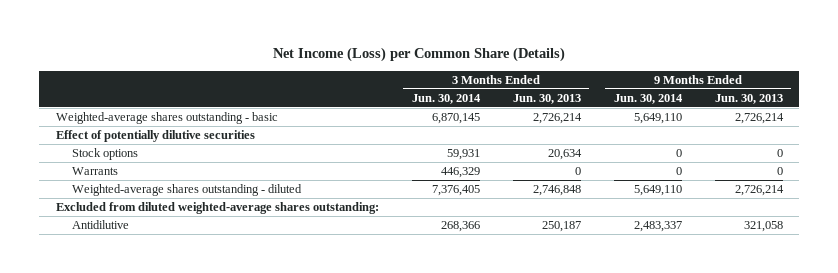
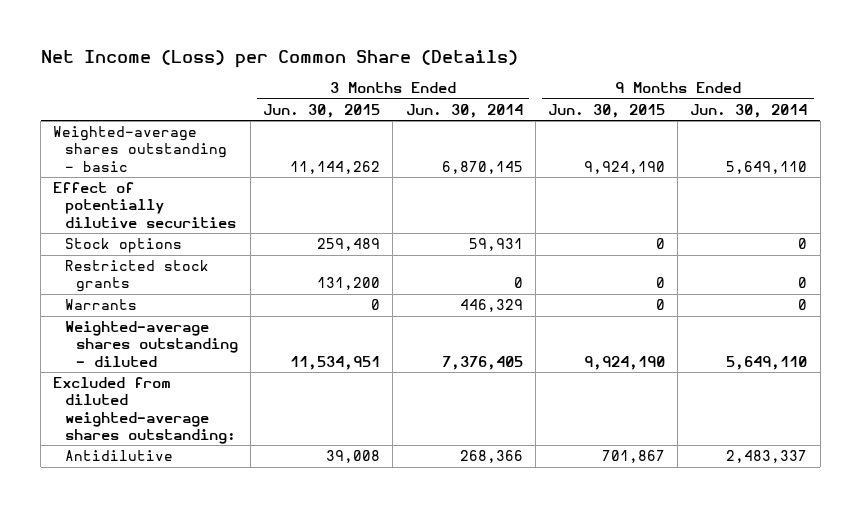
[512,93,581,104] Jun. 30, 2013 -> none
[714,93,783,104] Jun. 30, 2013 -> none
none -> [263,103,381,118] Jun. 30, 2015
none -> [548,103,666,118] Jun. 30, 2015
none -> [64,260,209,293] Restricted stock grants

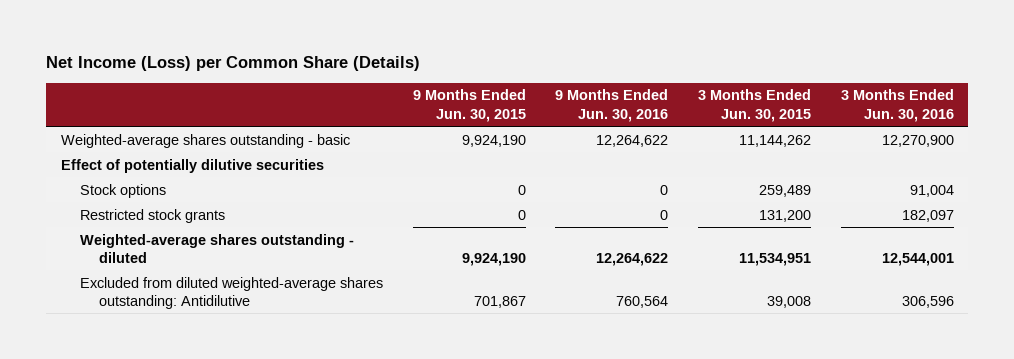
[405,103,523,118] Jun. 30, 2014 -> none
[690,103,808,118] Jun. 30, 2014 -> none
none -> [555,89,669,122] 9 Months Ended Jun. 30, 2016
none -> [840,89,954,122] 3 Months Ended Jun. 30, 2016
[64,299,137,311] Warrants -> none
[53,377,236,444] Excluded from diluted weighted-average shares outstanding: -> none
[64,450,173,462] Antidilutive -> [79,276,383,309] Excluded from diluted weighted-average shares outstanding: Antidilutive

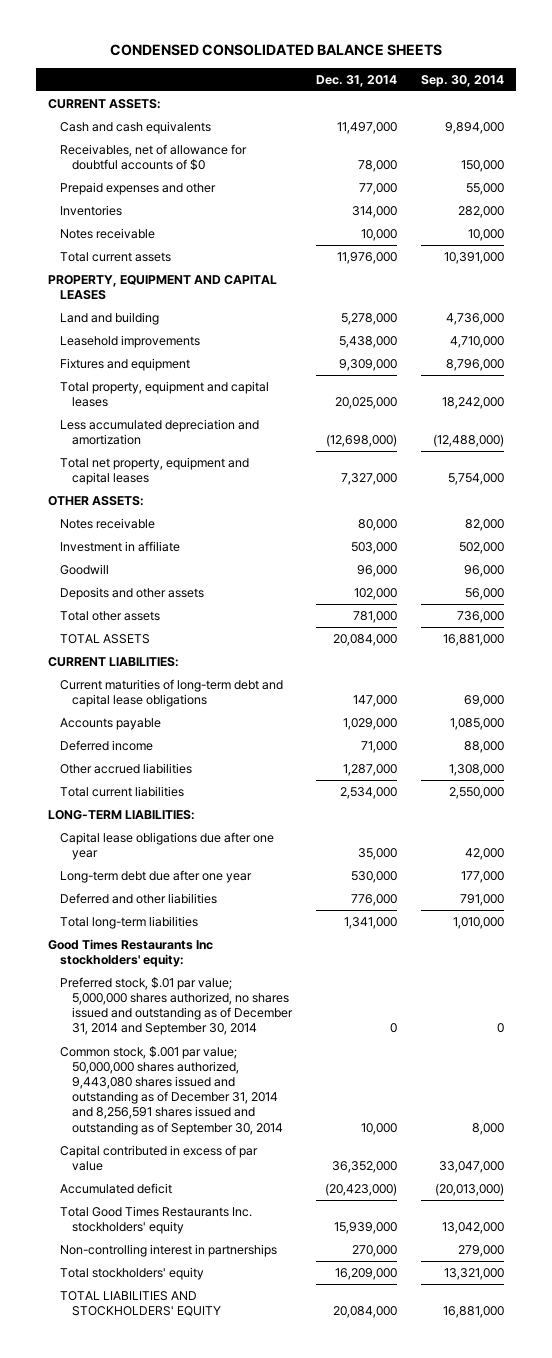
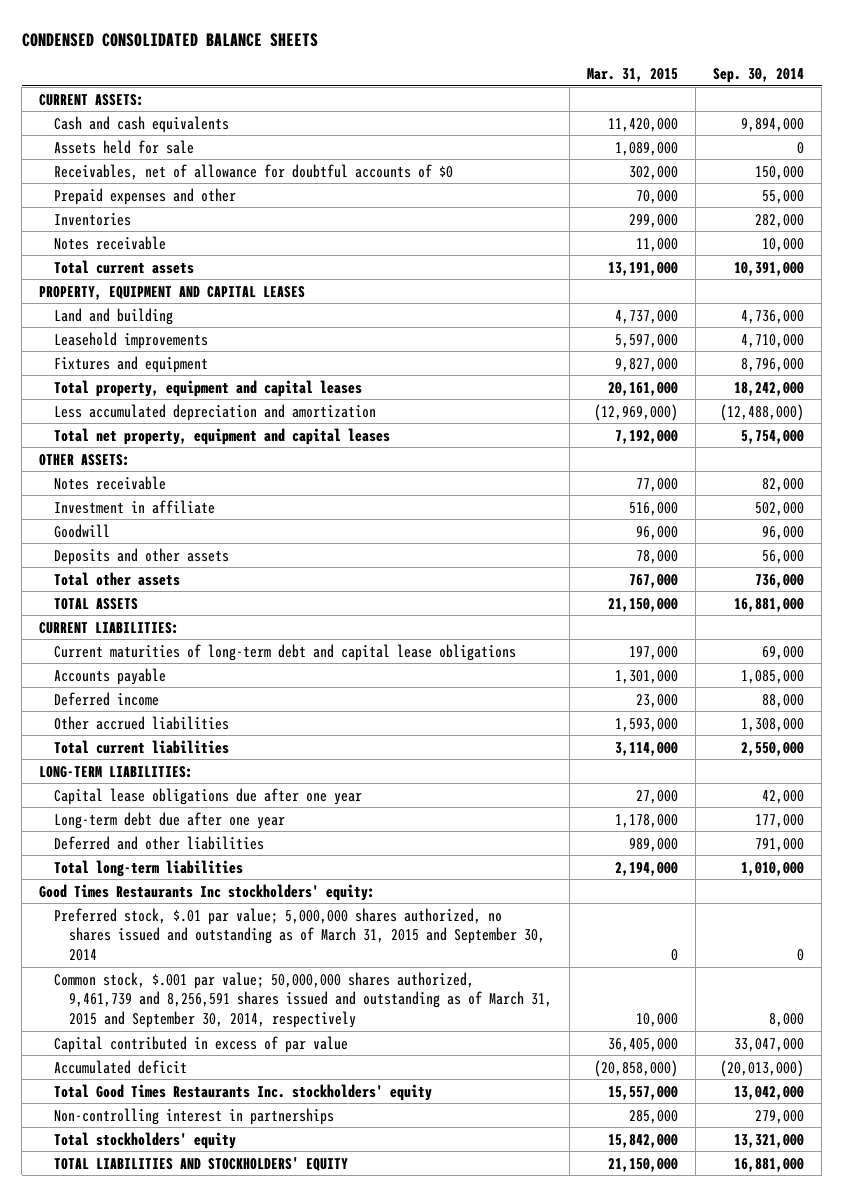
[316,74,398,87] Dec. 31, 2014 -> none
none -> [586,67,678,82] Mar. 31, 2015
none -> [53,139,194,154] Assets held for sale
[59,977,294,1036] Preferred stock, $.01 par value; 5,000,000 shares authorized, no shares issued and outstanding as of December 31, 2014 and September 30, 2014 -> [53,907,545,961] Preferred stock, $.01 par value; 5,000,000 shares authorized, no shares issued and outstanding as of March 31, 2015 and September 30, 2014
[59,1046,284,1135] Common stock, $.001 par value; 50,000,000 shares authorized, 9,443,080 shares issued and outstanding as of December 31, 2014 and 8,256,591 shares issued and outstanding as of September 30, 2014 -> [53,971,552,1028] Common stock, $.001 par value; 50,000,000 shares authorized, 9,461,739 and 8,256,591 shares issued and outstanding as of March 31, 2015 and September 30, 2014, respectively

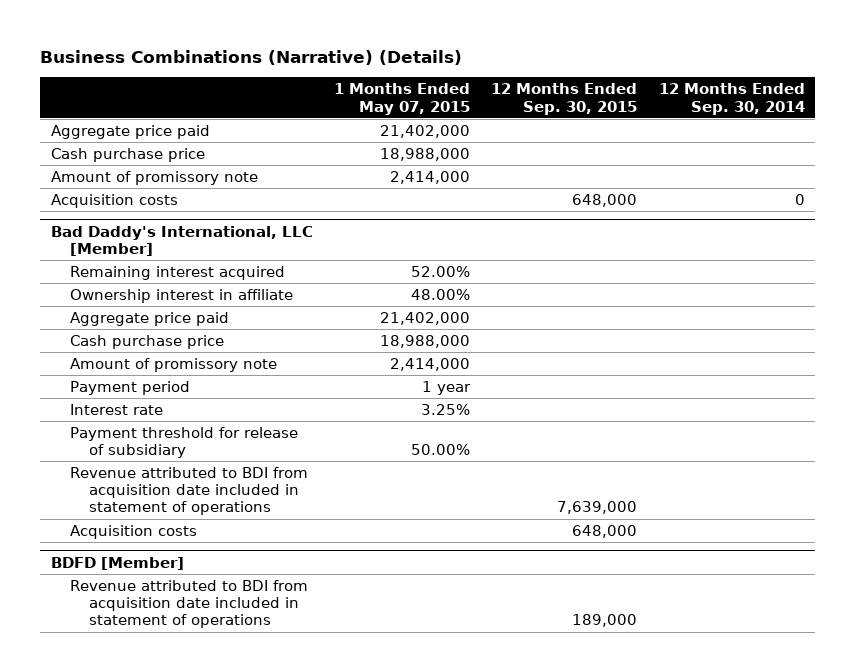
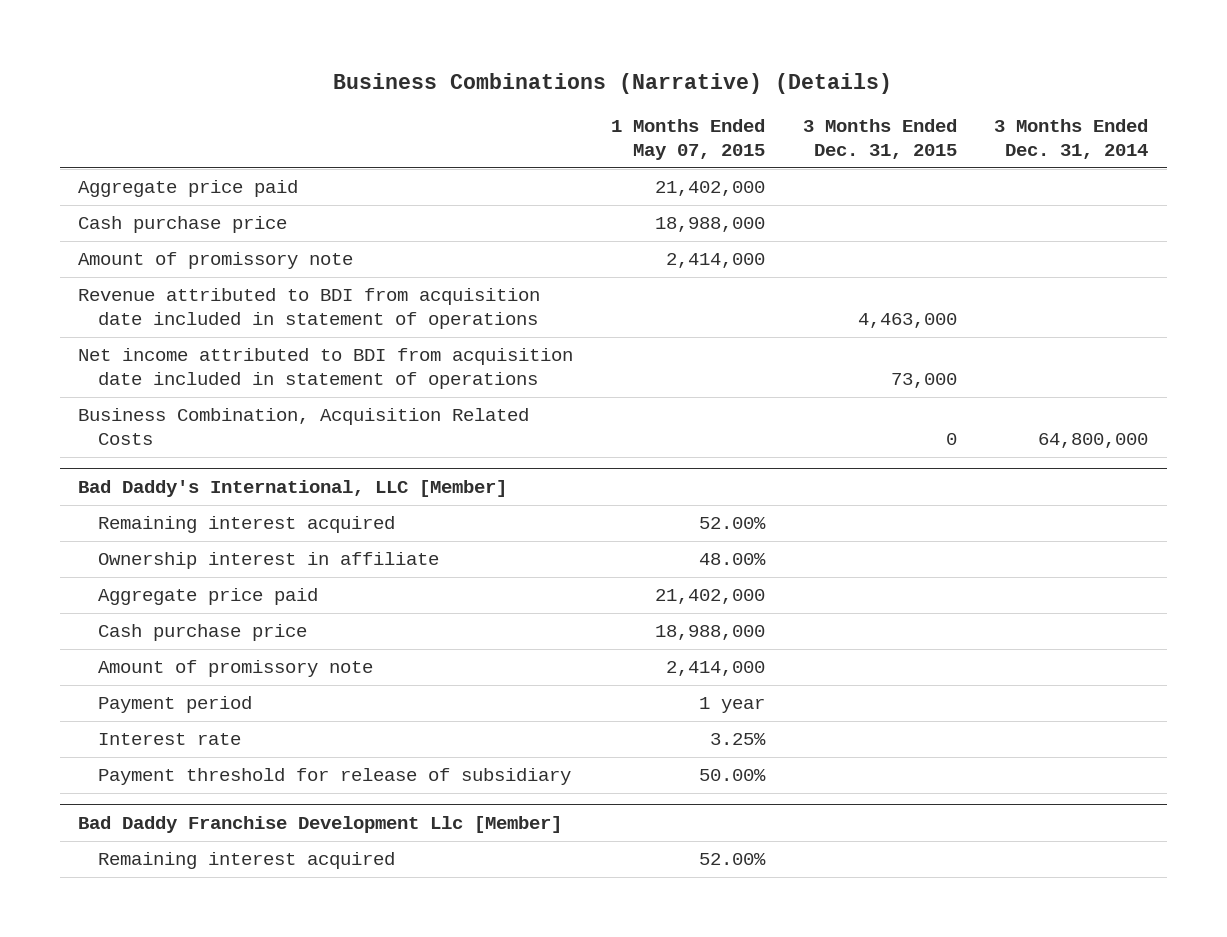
[491,83,638,115] 12 Months Ended Sep. 30, 2015 -> none
[658,83,805,115] 12 Months Ended Sep. 30, 2014 -> none
none -> [802,119,957,160] 3 Months Ended Dec. 31, 2015
none -> [994,119,1149,160] 3 Months Ended Dec. 31, 2014
none -> [78,288,541,330] Revenue attributed to BDI from acquisition date included in statement of operations
none -> [78,348,574,390] Net income attributed to BDI from acquisition date included in statement of operations
[50,193,178,208] Acquisition costs -> [78,408,530,446] Business Combination, Acquisition Related Costs
[69,466,308,516] Revenue attributed to BDI from acquisition date included in statement of operations -> none
[69,524,197,539] Acquisition costs -> none
[69,579,308,629] Revenue attributed to BDI from acquisition date included in statement of operations -> none
[50,556,184,570] BDFD [Member] -> [78,816,563,834] Bad Daddy Franchise Development Llc [Member]
none -> [97,852,395,870] Remaining interest acquired

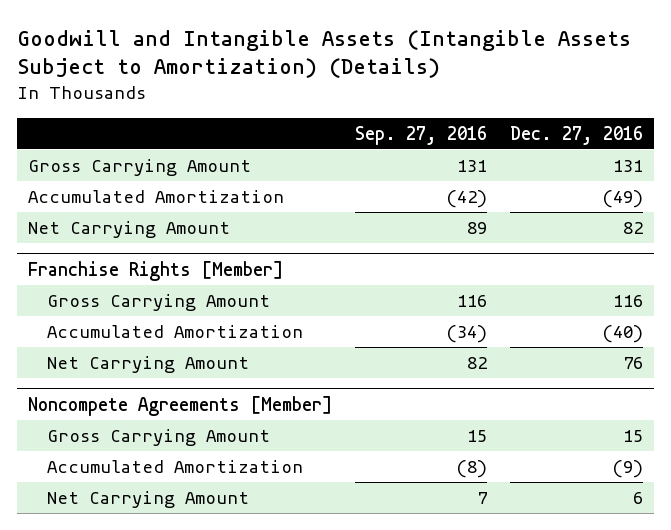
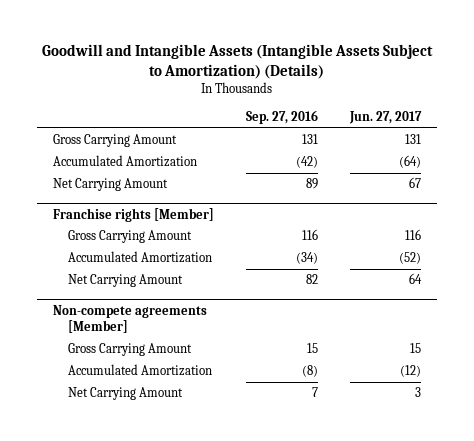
[509,125,643,145] Dec. 27, 2016 -> none
none -> [348,110,422,124] Jun. 27, 2017
[28,260,284,281] Franchise Rights [Member] -> [52,207,214,222] Franchise rights [Member]
[28,395,333,416] Noncompete Agreements [Member] -> [52,304,207,333] Non-compete agreements [Member]

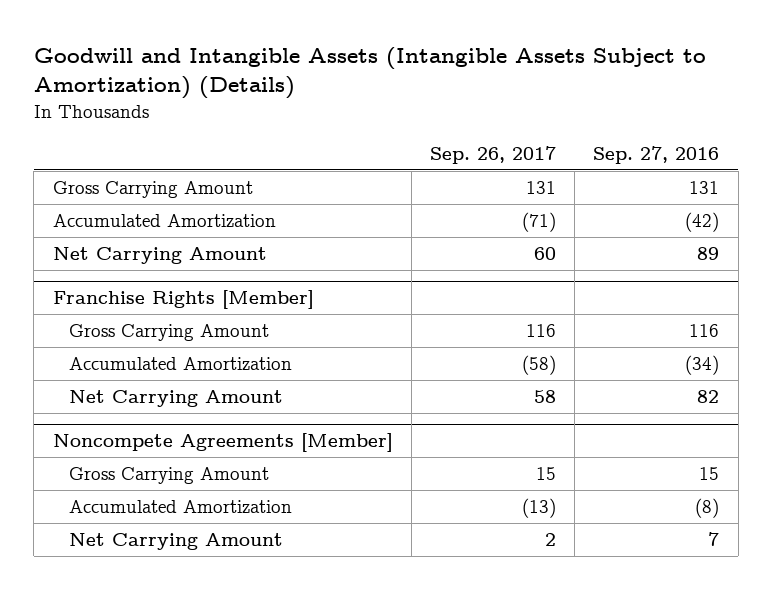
[348,110,422,124] Jun. 27, 2017 -> none
none -> [430,145,557,164] Sep. 26, 2017
[52,207,214,222] Franchise rights [Member] -> [52,289,314,309] Franchise Rights [Member]
[52,304,207,333] Non-compete agreements [Member] -> [52,432,393,452] Noncompete Agreements [Member]

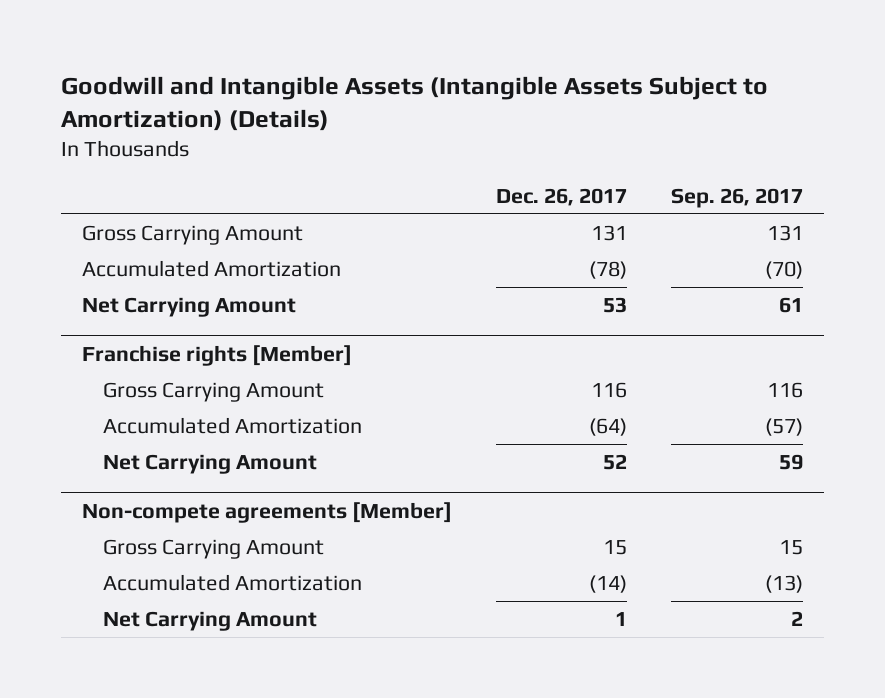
[593,145,720,164] Sep. 27, 2016 -> none
none -> [496,187,628,206] Dec. 26, 2017
[522,211,557,232] (71) -> [764,261,803,280] (70)
[534,246,557,260] 60 -> [778,297,803,314] 61
[52,289,314,309] Franchise Rights [Member] -> [82,345,353,367] Franchise rights [Member]
[522,354,557,375] (58) -> [764,418,803,437] (57)
[534,389,557,403] 58 -> [778,454,803,471] 59
[52,432,393,452] Noncompete Agreements [Member] -> [82,502,453,524] Non-compete agreements [Member]

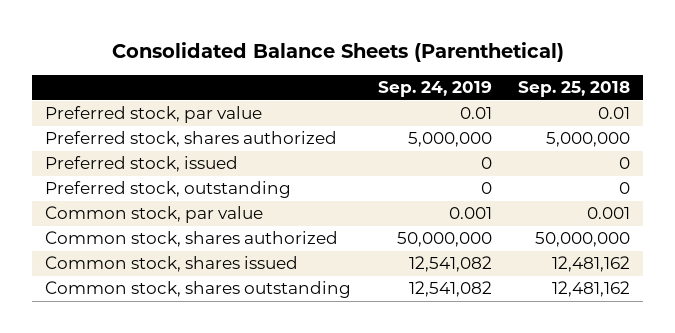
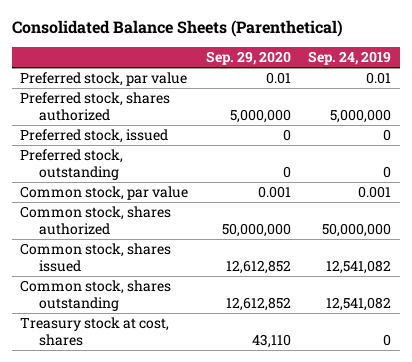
[517,81,630,98] Sep. 25, 2018 -> none
none -> [205,51,291,66] Sep. 29, 2020
none -> [20,317,170,347] Treasury stock at cost, shares

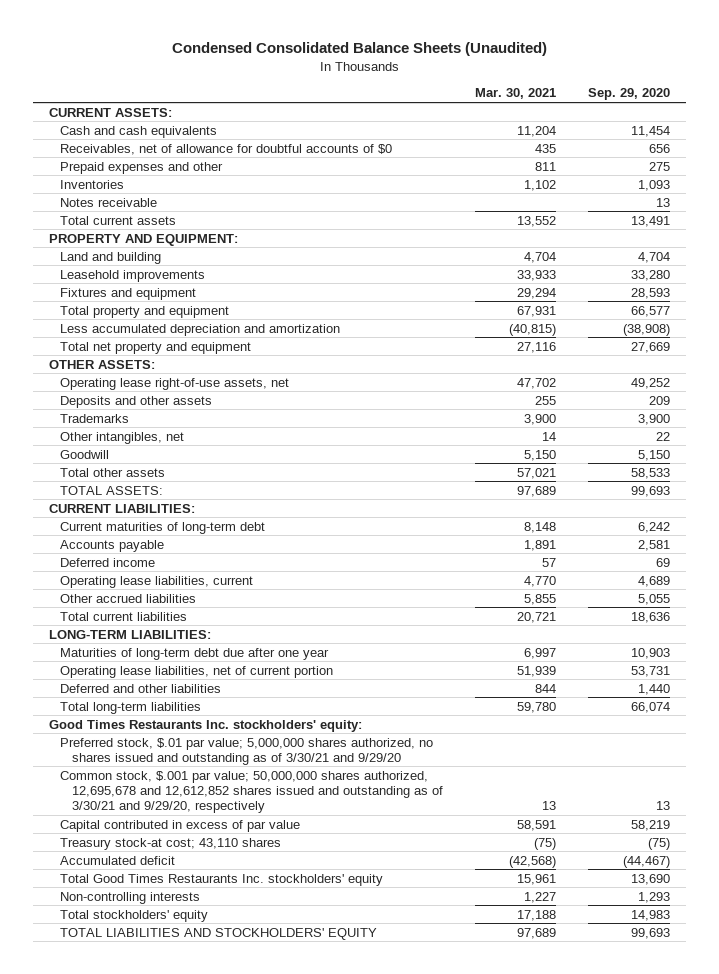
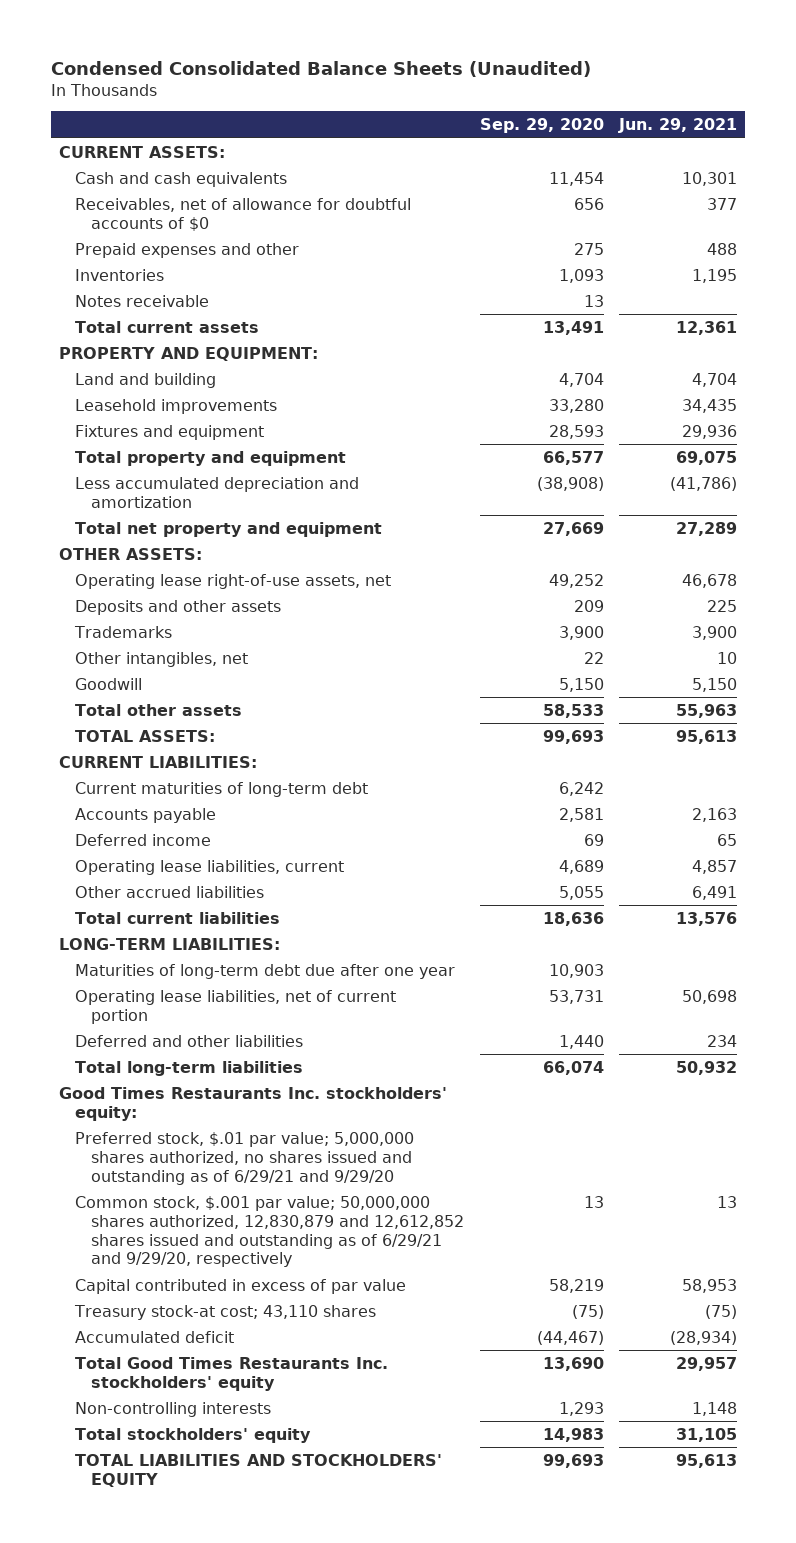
[475,88,557,100] Mar. 30, 2021 -> none
none -> [618,117,738,133] Jun. 29, 2021
[60,737,434,765] Preferred stock, $.01 par value; 5,000,000 shares authorized, no shares issued and outstanding as of 3/30/21 and 9/29/20 -> [75,1131,415,1185] Preferred stock, $.01 par value; 5,000,000 shares authorized, no shares issued and outstanding as of 6/29/21 and 9/29/20
[60,770,443,813] Common stock, $.001 par value; 50,000,000 shares authorized, 12,695,678 and 12,612,852 shares issued and outstanding as of 3/30/21 and 9/29/20, respectively -> [75,1195,465,1268] Common stock, $.001 par value; 50,000,000 shares authorized, 12,830,879 and 12,612,852 shares issued and outstanding as of 6/29/21 and 9/29/20, respectively

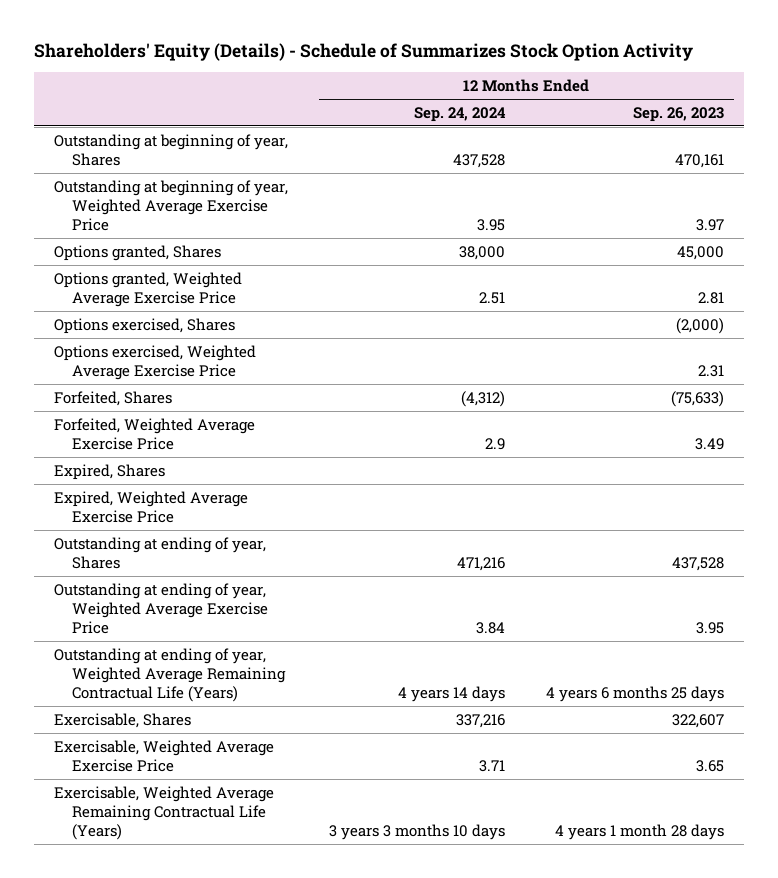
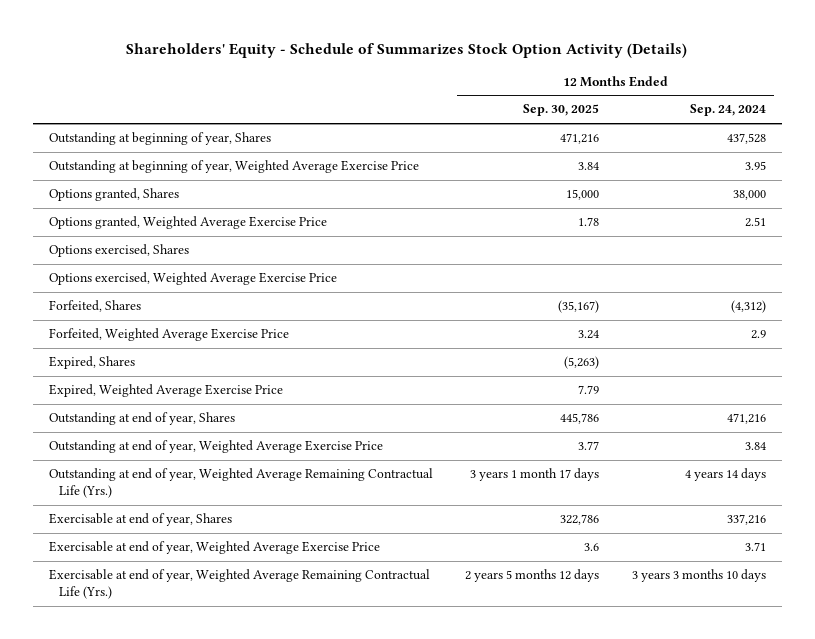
[33,43,693,62] Shareholders' Equity (Details) - Schedule of Summarizes Stock Option Activity -> [126,42,688,58] Shareholders' Equity - Schedule of Summarizes Stock Option Activity (Details)
[632,106,724,122] Sep. 26, 2023 -> none
none -> [523,104,600,117] Sep. 30, 2025
[54,536,267,570] Outstanding at ending of year, Shares -> [48,412,235,426] Outstanding at end of year, Shares
[54,582,268,635] Outstanding at ending of year, Weighted Average Exercise Price -> [48,440,383,454] Outstanding at end of year, Weighted Average Exercise Price
[54,647,286,703] Outstanding at ending of year, Weighted Average Remaining Contractual Life (Years) -> [48,468,433,499] Outstanding at end of year, Weighted Average Remaining Contractual Life (Yrs.)
[54,712,192,728] Exercisable, Shares -> [48,513,232,527] Exercisable at end of year, Shares
[54,739,275,773] Exercisable, Weighted Average Exercise Price -> [48,541,380,555] Exercisable at end of year, Weighted Average Exercise Price
[54,785,275,841] Exercisable, Weighted Average Remaining Contractual Life (Years) -> [48,569,430,600] Exercisable at end of year, Weighted Average Remaining Contractual Life (Yrs.)

